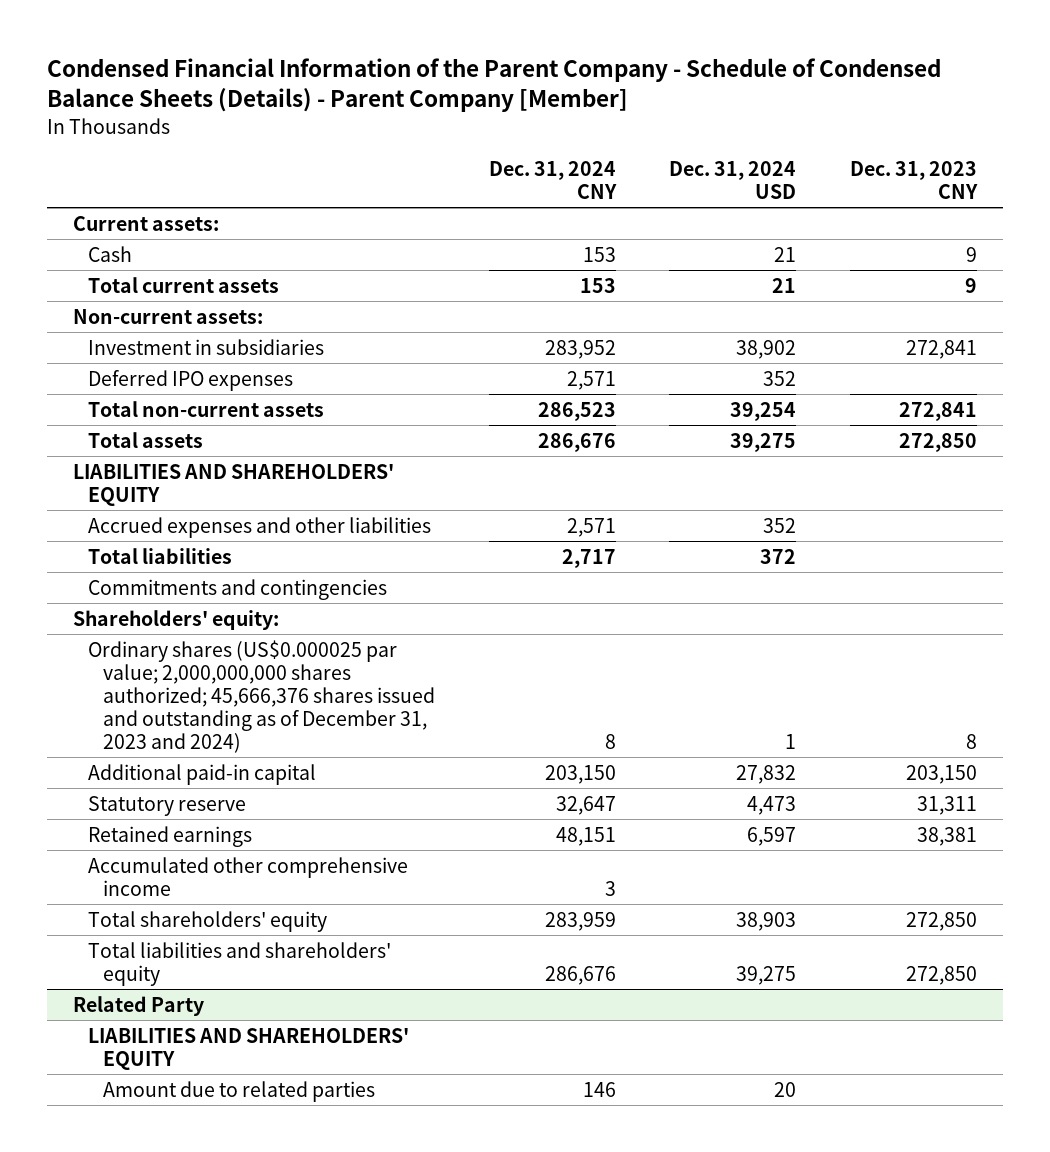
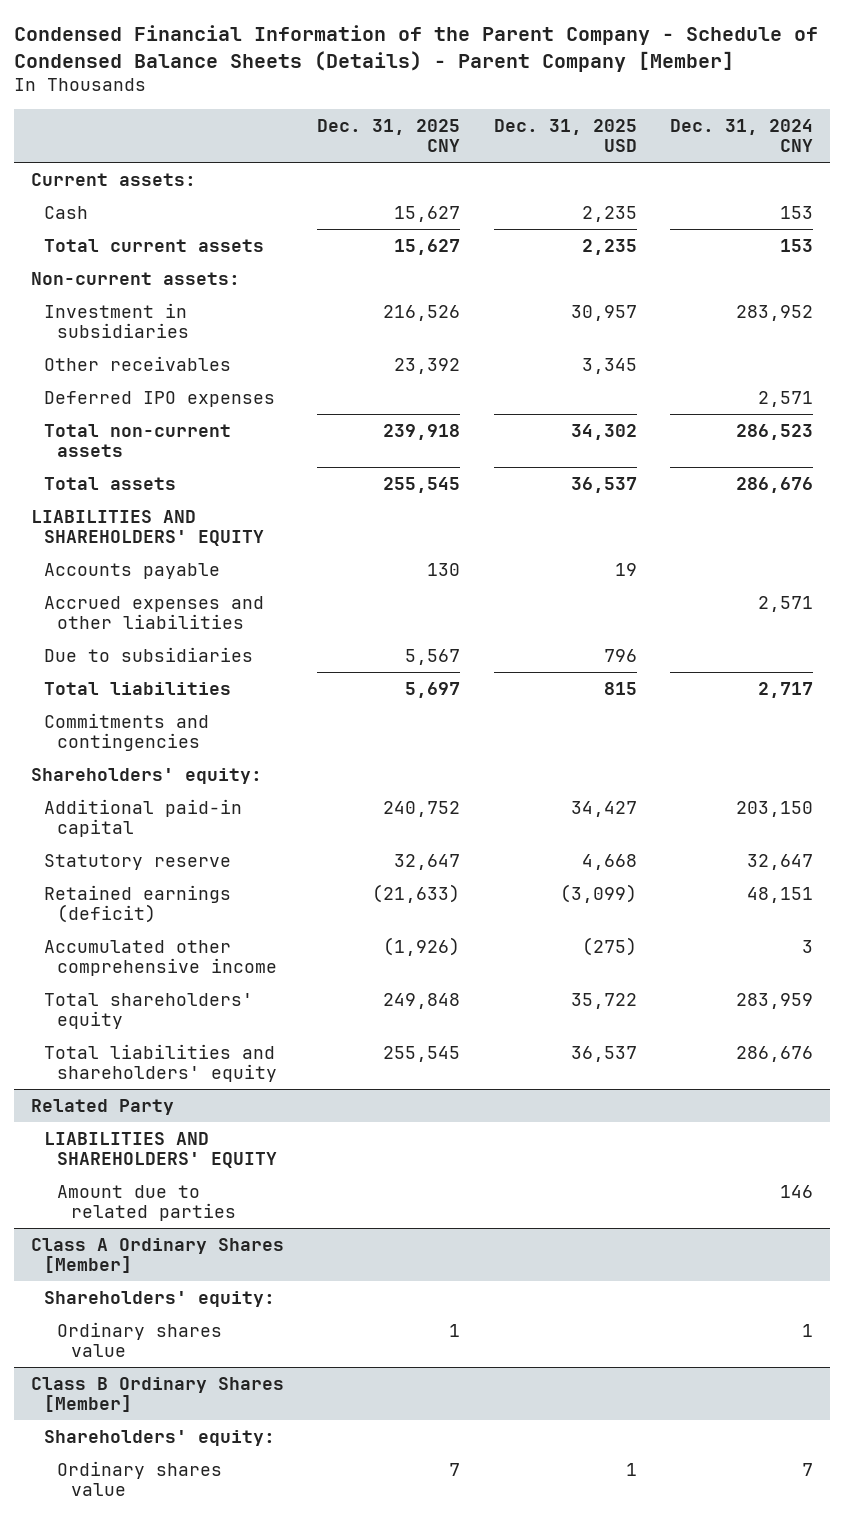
[669,160,797,199] Dec. 31, 2024 USD -> none
[849,160,978,199] Dec. 31, 2023 CNY -> none
none -> [317,118,461,153] Dec. 31, 2025 CNY
none -> [493,118,637,153] Dec. 31, 2025 USD
none -> [44,355,232,371] Other receivables
none -> [44,562,221,579] Accounts payable
none -> [44,646,254,662] Due to subsidiaries
[88,639,436,753] Ordinary shares (US$0.000025 par value; 2,000,000,000 shares authorized; 45,666,376 shares issued and outstanding as of December 31, 2023 and 2024) -> none
[88,825,253,847] Retained earnings -> [44,884,232,924] Retained earnings (deficit)
none -> [30,1237,284,1274] Class A Ordinary Shares [Member]
none -> [44,1290,276,1307] Shareholders' equity:
none -> [57,1321,223,1358] Ordinary shares value
none -> [30,1376,284,1413] Class B Ordinary Shares [Member]
none -> [44,1429,276,1446] Shareholders' equity:
none -> [57,1460,223,1497] Ordinary shares value

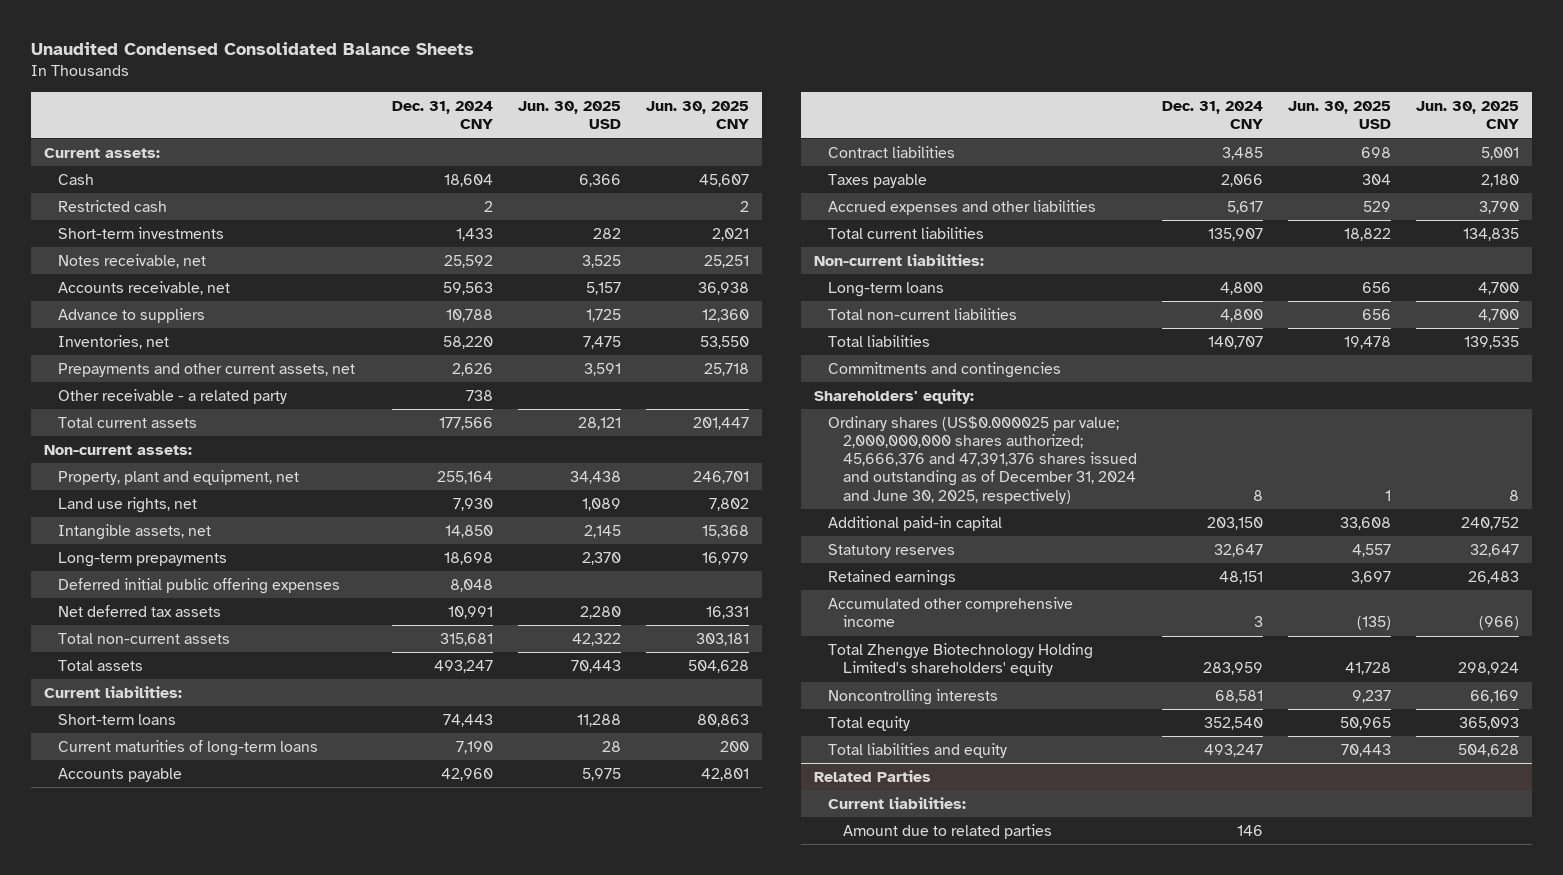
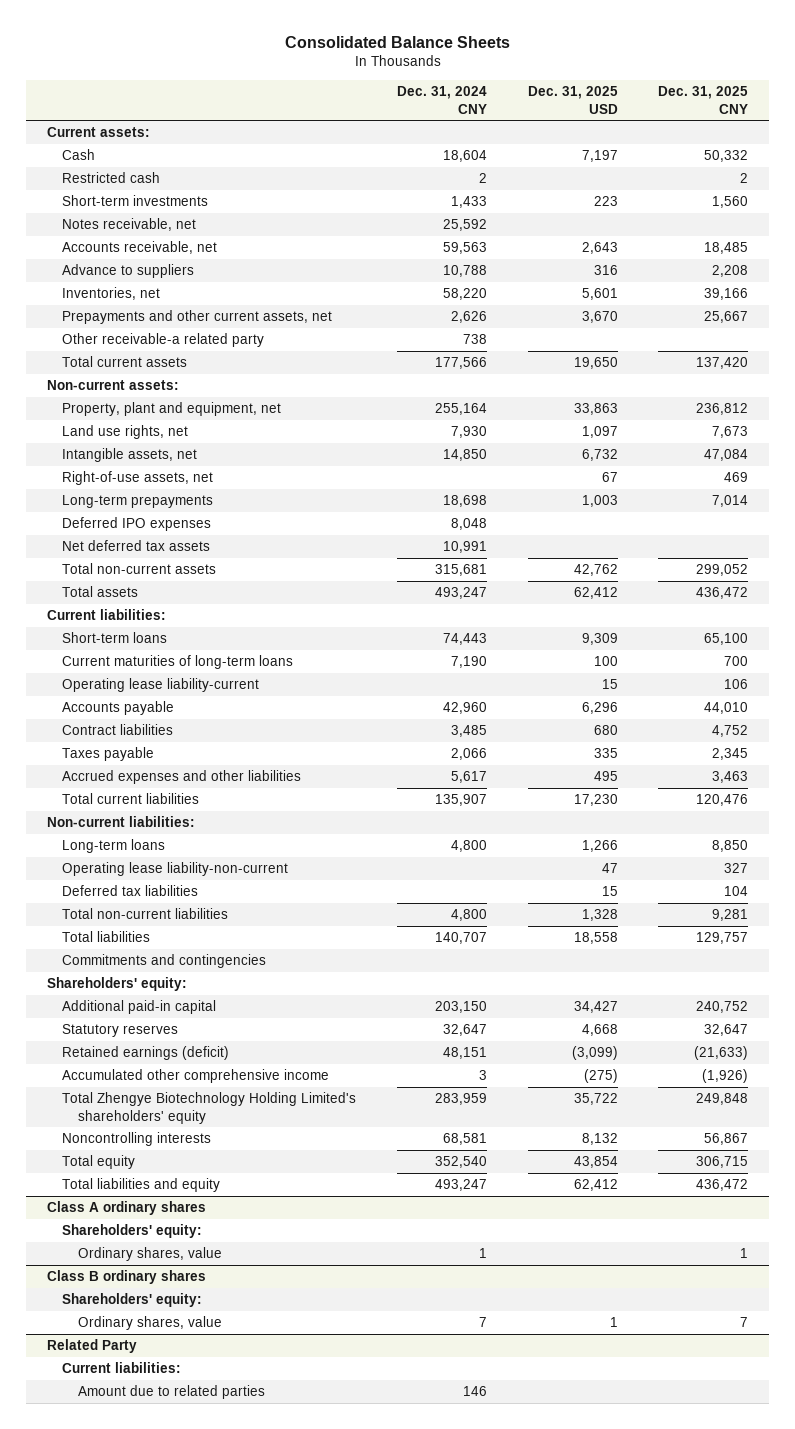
[30,42,474,56] Unaudited Condensed Consolidated Balance Sheets -> [284,35,510,48] Consolidated Balance Sheets
[518,101,622,130] Jun. 30, 2025 USD -> none
[646,101,750,130] Jun. 30, 2025 CNY -> none
none -> [527,86,618,114] Dec. 31, 2025 USD
none -> [658,86,749,114] Dec. 31, 2025 CNY
[58,389,288,405] Other receivable - a related party -> [62,333,265,348] Other receivable-a related party
none -> [62,471,214,486] Right-of-use assets, net
[58,578,341,595] Deferred initial public offering expenses -> [62,517,212,532] Deferred IPO expenses
none -> [62,678,260,693] Operating lease liability-current
none -> [62,862,289,877] Operating lease liability-non-current
none -> [62,885,199,897] Deferred tax liabilities
[828,416,1137,504] Ordinary shares (US$0.000025 par value; 2,000,000,000 shares authorized; 45,666,376 and 47,391,376 shares issued and outstanding as of December 31, 2024 and June 30, 2025, respectively) -> none
[828,570,957,587] Retained earnings -> [62,1046,230,1061] Retained earnings (deficit)
none -> [46,1201,206,1216] Class A ordinary shares
none -> [62,1224,203,1239] Shareholders' equity:
none -> [77,1247,222,1262] Ordinary shares, value
none -> [46,1270,206,1285] Class B ordinary shares
none -> [62,1293,203,1308] Shareholders' equity:
none -> [77,1316,222,1331] Ordinary shares, value
[813,770,931,783] Related Parties -> [46,1339,137,1354] Related Party

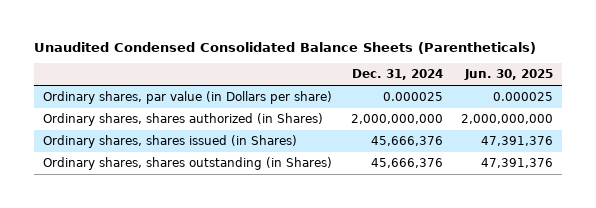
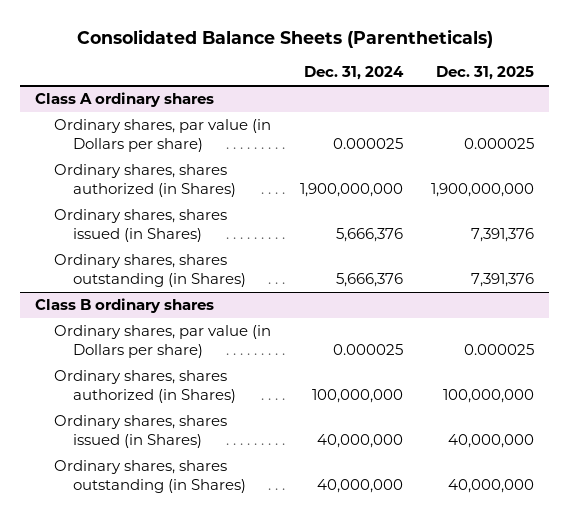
[34,42,537,55] Unaudited Condensed Consolidated Balance Sheets (Parentheticals) -> [76,28,493,48] Consolidated Balance Sheets (Parentheticals)
[463,69,553,81] Jun. 30, 2025 -> none
none -> [436,66,535,81] Dec. 31, 2025
none -> [34,92,214,108] Class A ordinary shares
[350,113,443,124] 2,000,000,000 -> [299,183,403,198] 1,900,000,000
[370,135,443,146] 45,666,376 -> [335,228,403,243] 5,666,376
[370,157,443,168] 45,666,376 -> [335,273,403,288] 5,666,376
none -> [34,298,214,314] Class B ordinary shares
none -> [53,325,271,359] Ordinary shares, par value (in Dollars per share)
none -> [53,370,237,404] Ordinary shares, shares authorized (in Shares)
none -> [53,415,227,449] Ordinary shares, shares issued (in Shares)
none -> [53,460,247,494] Ordinary shares, shares outstanding (in Shares)

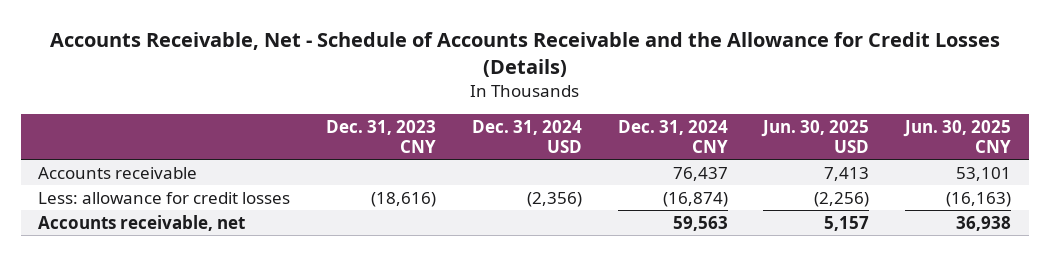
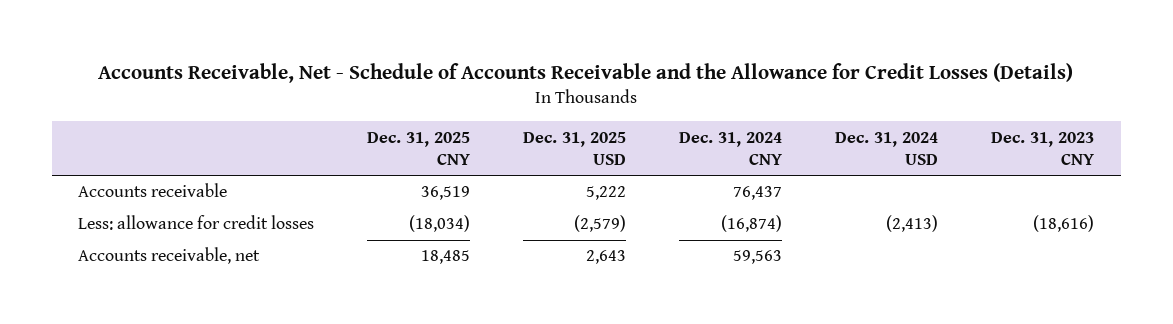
[761,120,870,153] Jun. 30, 2025 USD -> none
[902,120,1011,153] Jun. 30, 2025 CNY -> none
none -> [367,131,471,165] Dec. 31, 2025 CNY
none -> [523,131,627,165] Dec. 31, 2025 USD
[526,191,582,207] (2,356) -> [886,215,939,233] (2,413)

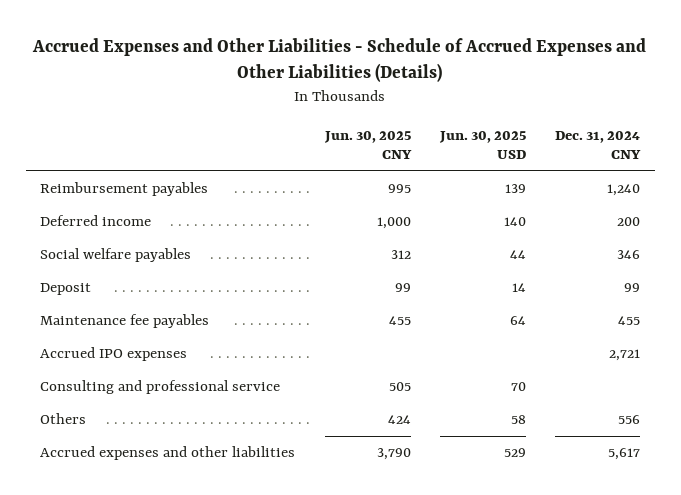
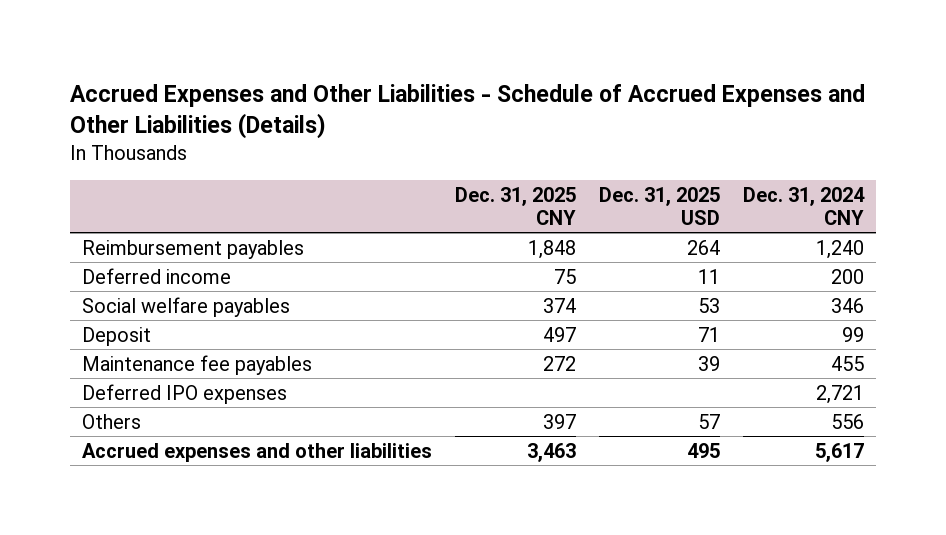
[323,130,412,160] Jun. 30, 2025 CNY -> none
[438,130,526,160] Jun. 30, 2025 USD -> none
none -> [455,186,577,225] Dec. 31, 2025 CNY
none -> [599,186,721,225] Dec. 31, 2025 USD
[40,380,281,395] Consulting and professional service -> none
[40,347,188,362] Accrued IPO expenses -> [81,383,287,404] Deferred IPO expenses

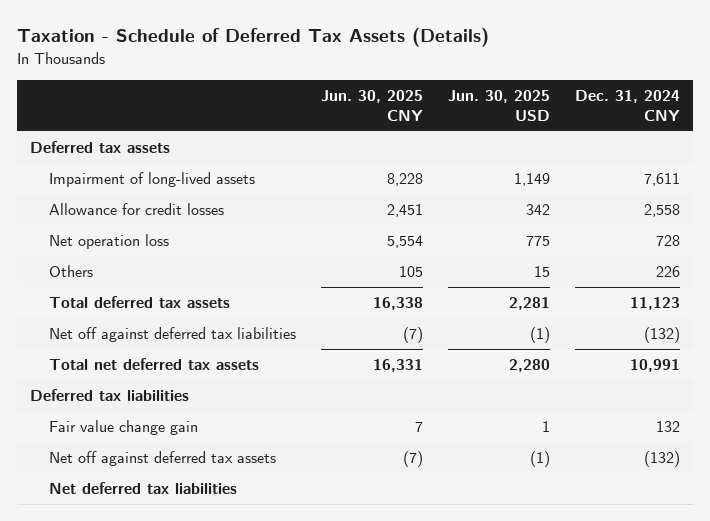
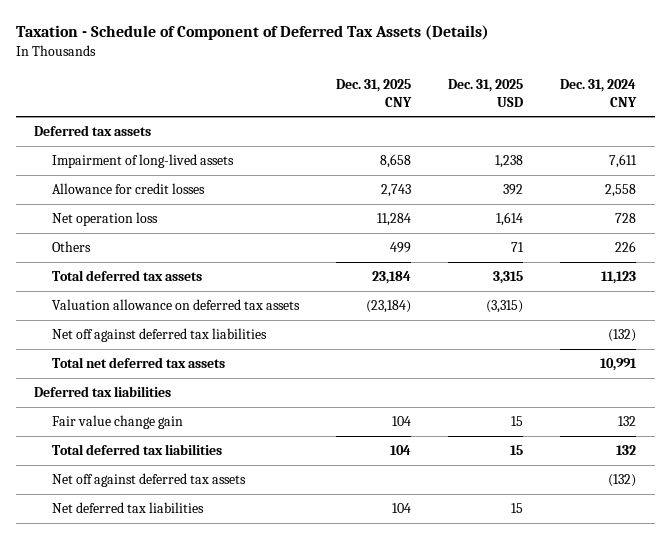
[17,27,490,48] Taxation - Schedule of Deferred Tax Assets (Details) -> [15,25,489,41] Taxation - Schedule of Component of Deferred Tax Assets (Details)
[321,90,424,121] Jun. 30, 2025 CNY -> none
[448,90,551,121] Jun. 30, 2025 USD -> none
none -> [336,78,413,107] Dec. 31, 2025 CNY
none -> [448,78,524,107] Dec. 31, 2025 USD
none -> [52,299,301,311] Valuation allowance on deferred tax assets
none -> [52,444,223,456] Total deferred tax liabilities

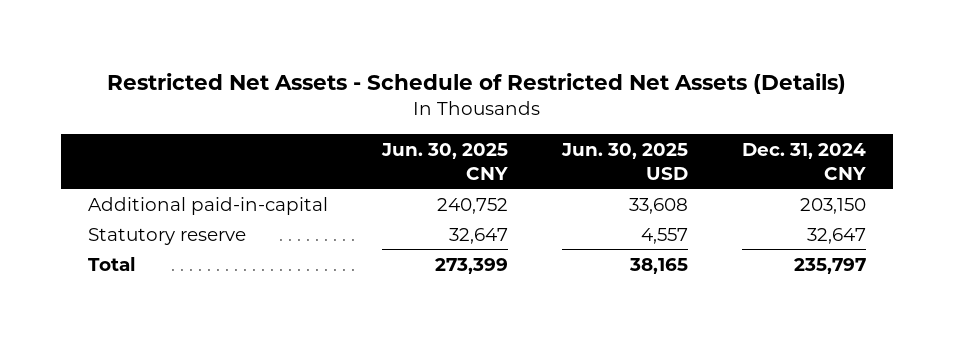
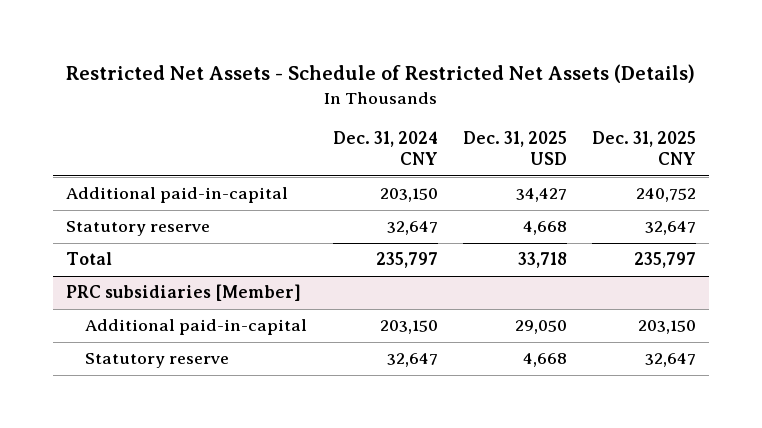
[381,142,509,180] Jun. 30, 2025 CNY -> none
[561,142,689,180] Jun. 30, 2025 USD -> none
none -> [462,130,567,166] Dec. 31, 2025 USD
none -> [592,130,697,166] Dec. 31, 2025 CNY
none -> [65,284,301,302] PRC subsidiaries [Member]
none -> [85,319,308,336] Additional paid-in-capital
none -> [85,353,230,369] Statutory reserve

